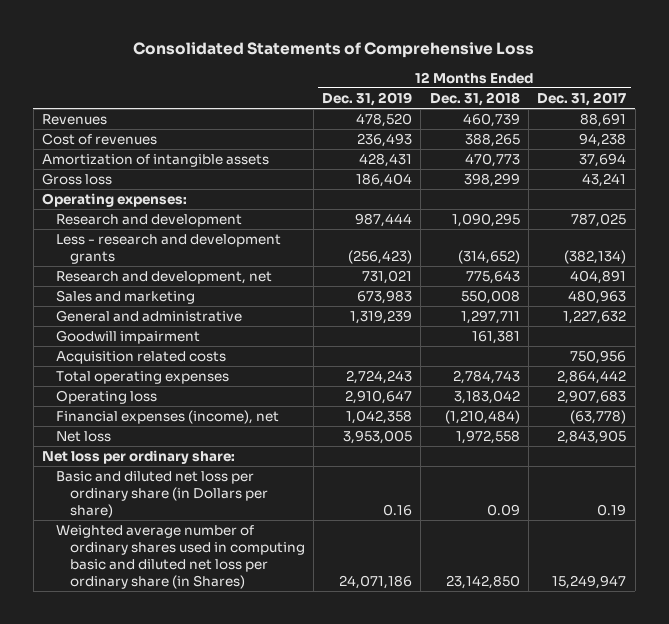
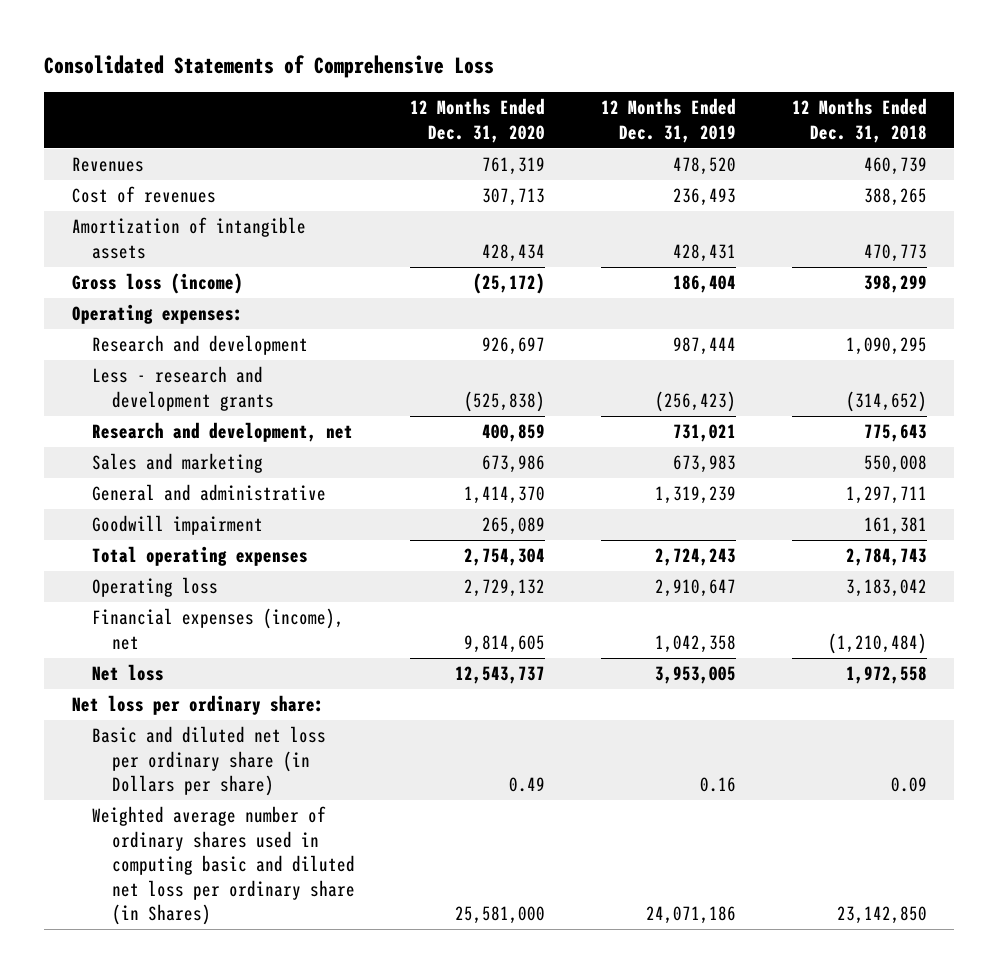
[537,91,627,106] Dec. 31, 2017 -> none
none -> [410,98,546,143] 12 Months Ended Dec. 31, 2020
[42,173,113,186] Gross loss -> [71,273,243,295] Gross loss (income)
[55,351,226,365] Acquisition related costs -> none

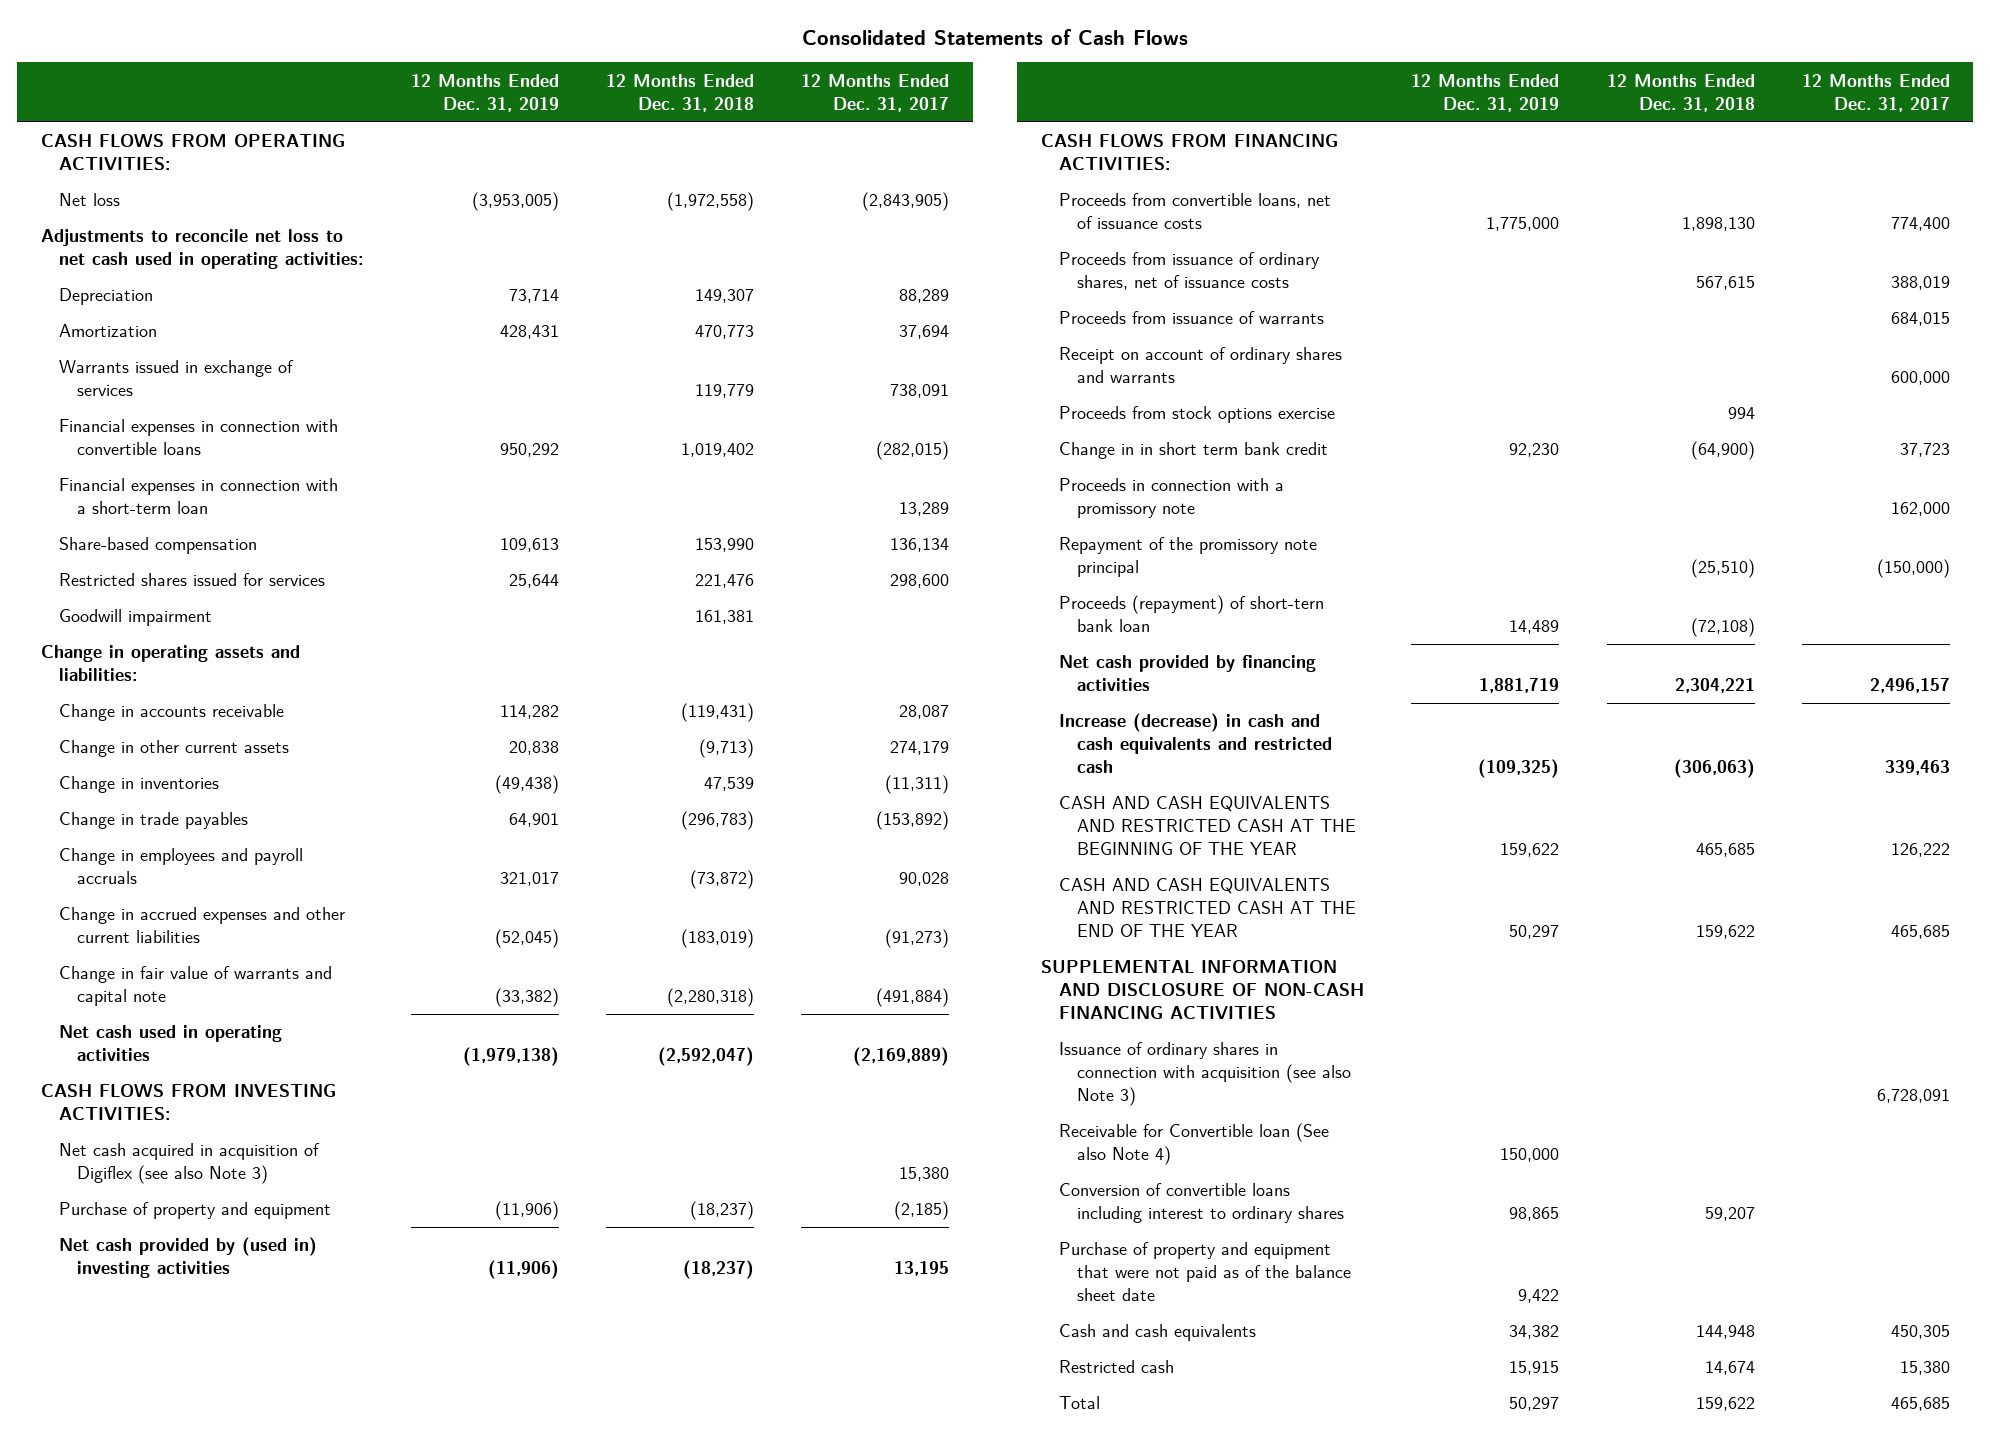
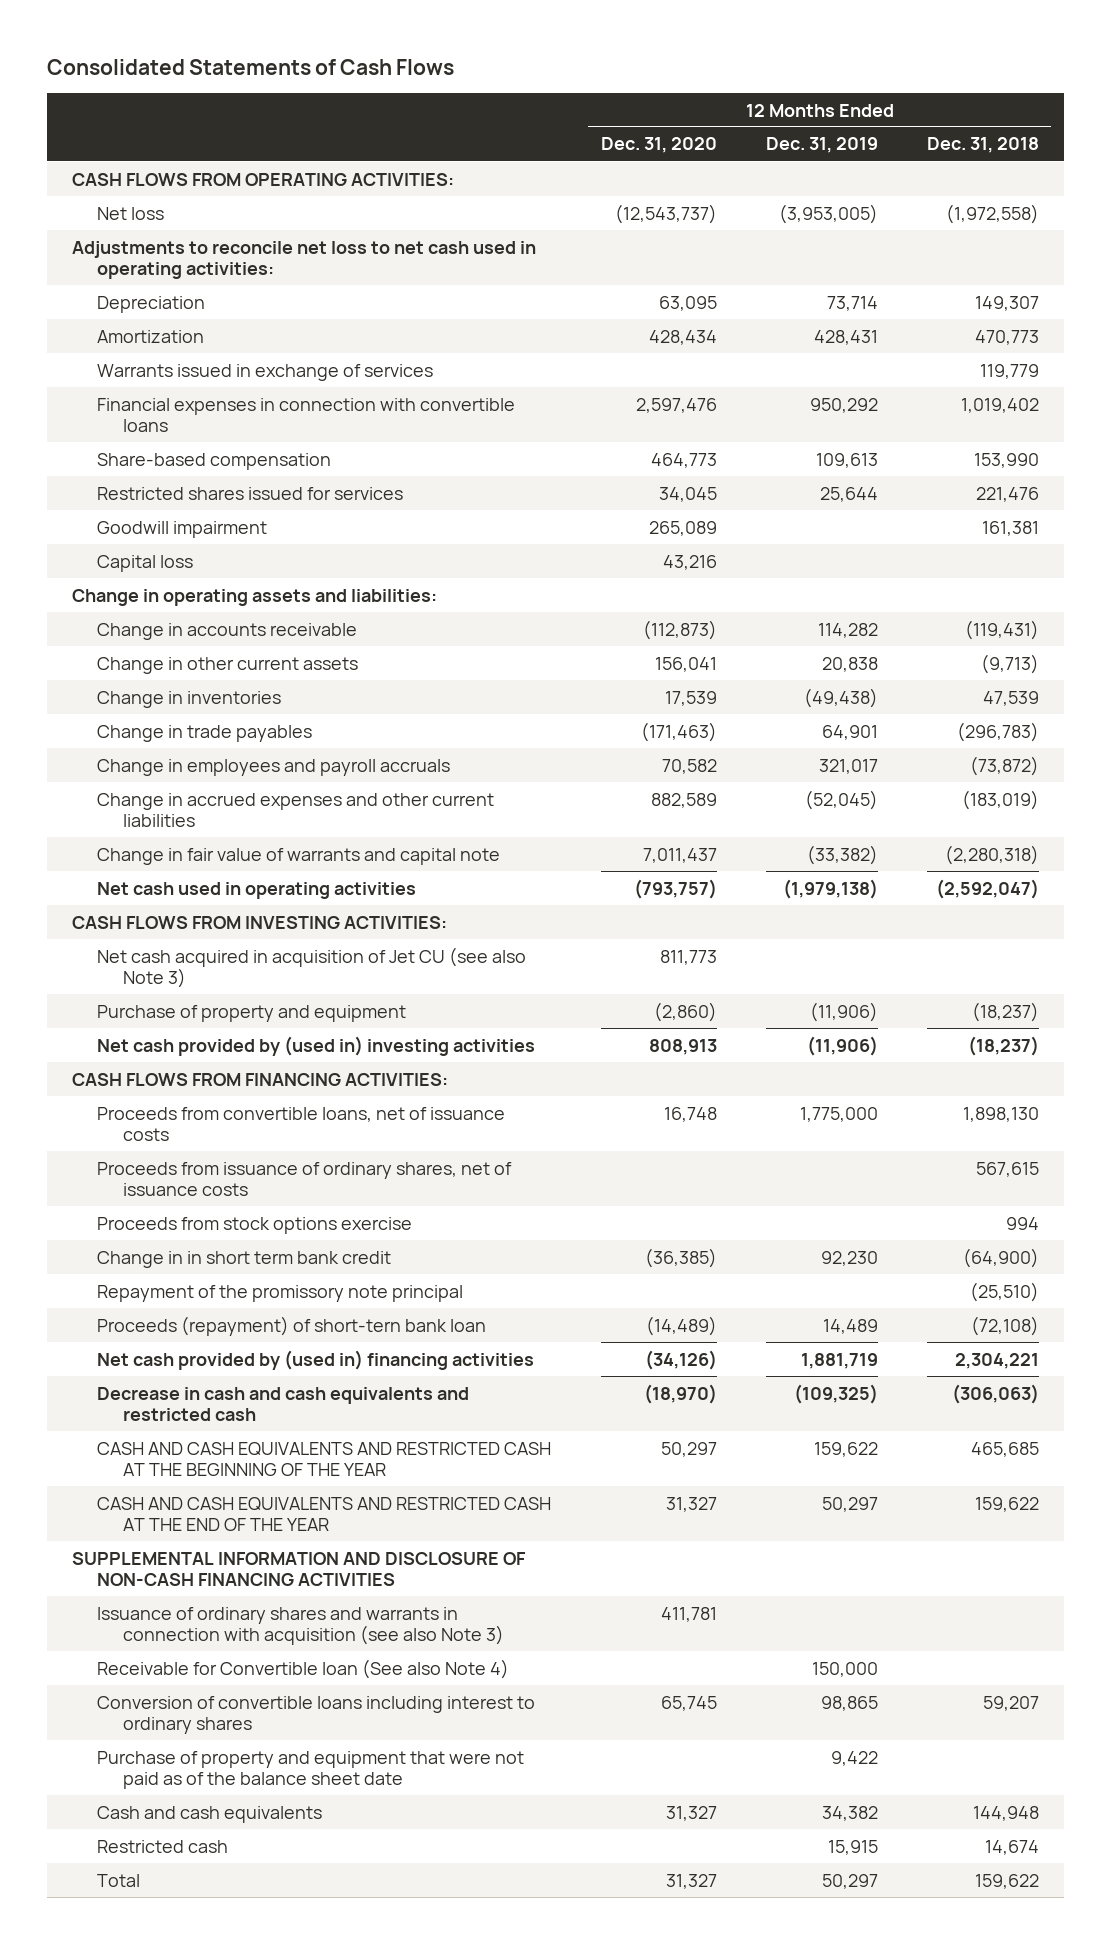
[801,73,950,112] 12 Months Ended Dec. 31, 2017 -> none
none -> [600,137,717,154] Dec. 31, 2020
[58,478,338,515] Financial expenses in connection with a short-term loan -> none
none -> [97,554,194,572] Capital loss
[58,1143,320,1185] Net cash acquired in acquisition of Digiflex (see also Note 3) -> [97,946,527,988] Net cash acquired in acquisition of Jet CU (see also Note 3)
[1059,311,1325,325] Proceeds from issuance of warrants -> none
[1059,347,1343,384] Receipt on account of ordinary shares and warrants -> none
[1059,478,1285,519] Proceeds in connection with a promissory note -> none
[1059,655,1317,692] Net cash provided by financing activities -> [97,1349,535,1370] Net cash provided by (used in) financing activities
[1059,713,1333,774] Increase (decrease) in cash and cash equivalents and restricted cash -> [97,1386,470,1421] Decrease in cash and cash equivalents and restricted cash
[1059,1042,1352,1107] Issuance of ordinary shares in connection with acquisition (see also Note 3) -> [97,1606,504,1645] Issuance of ordinary shares and warrants in connection with acquisition (see also Note 3)

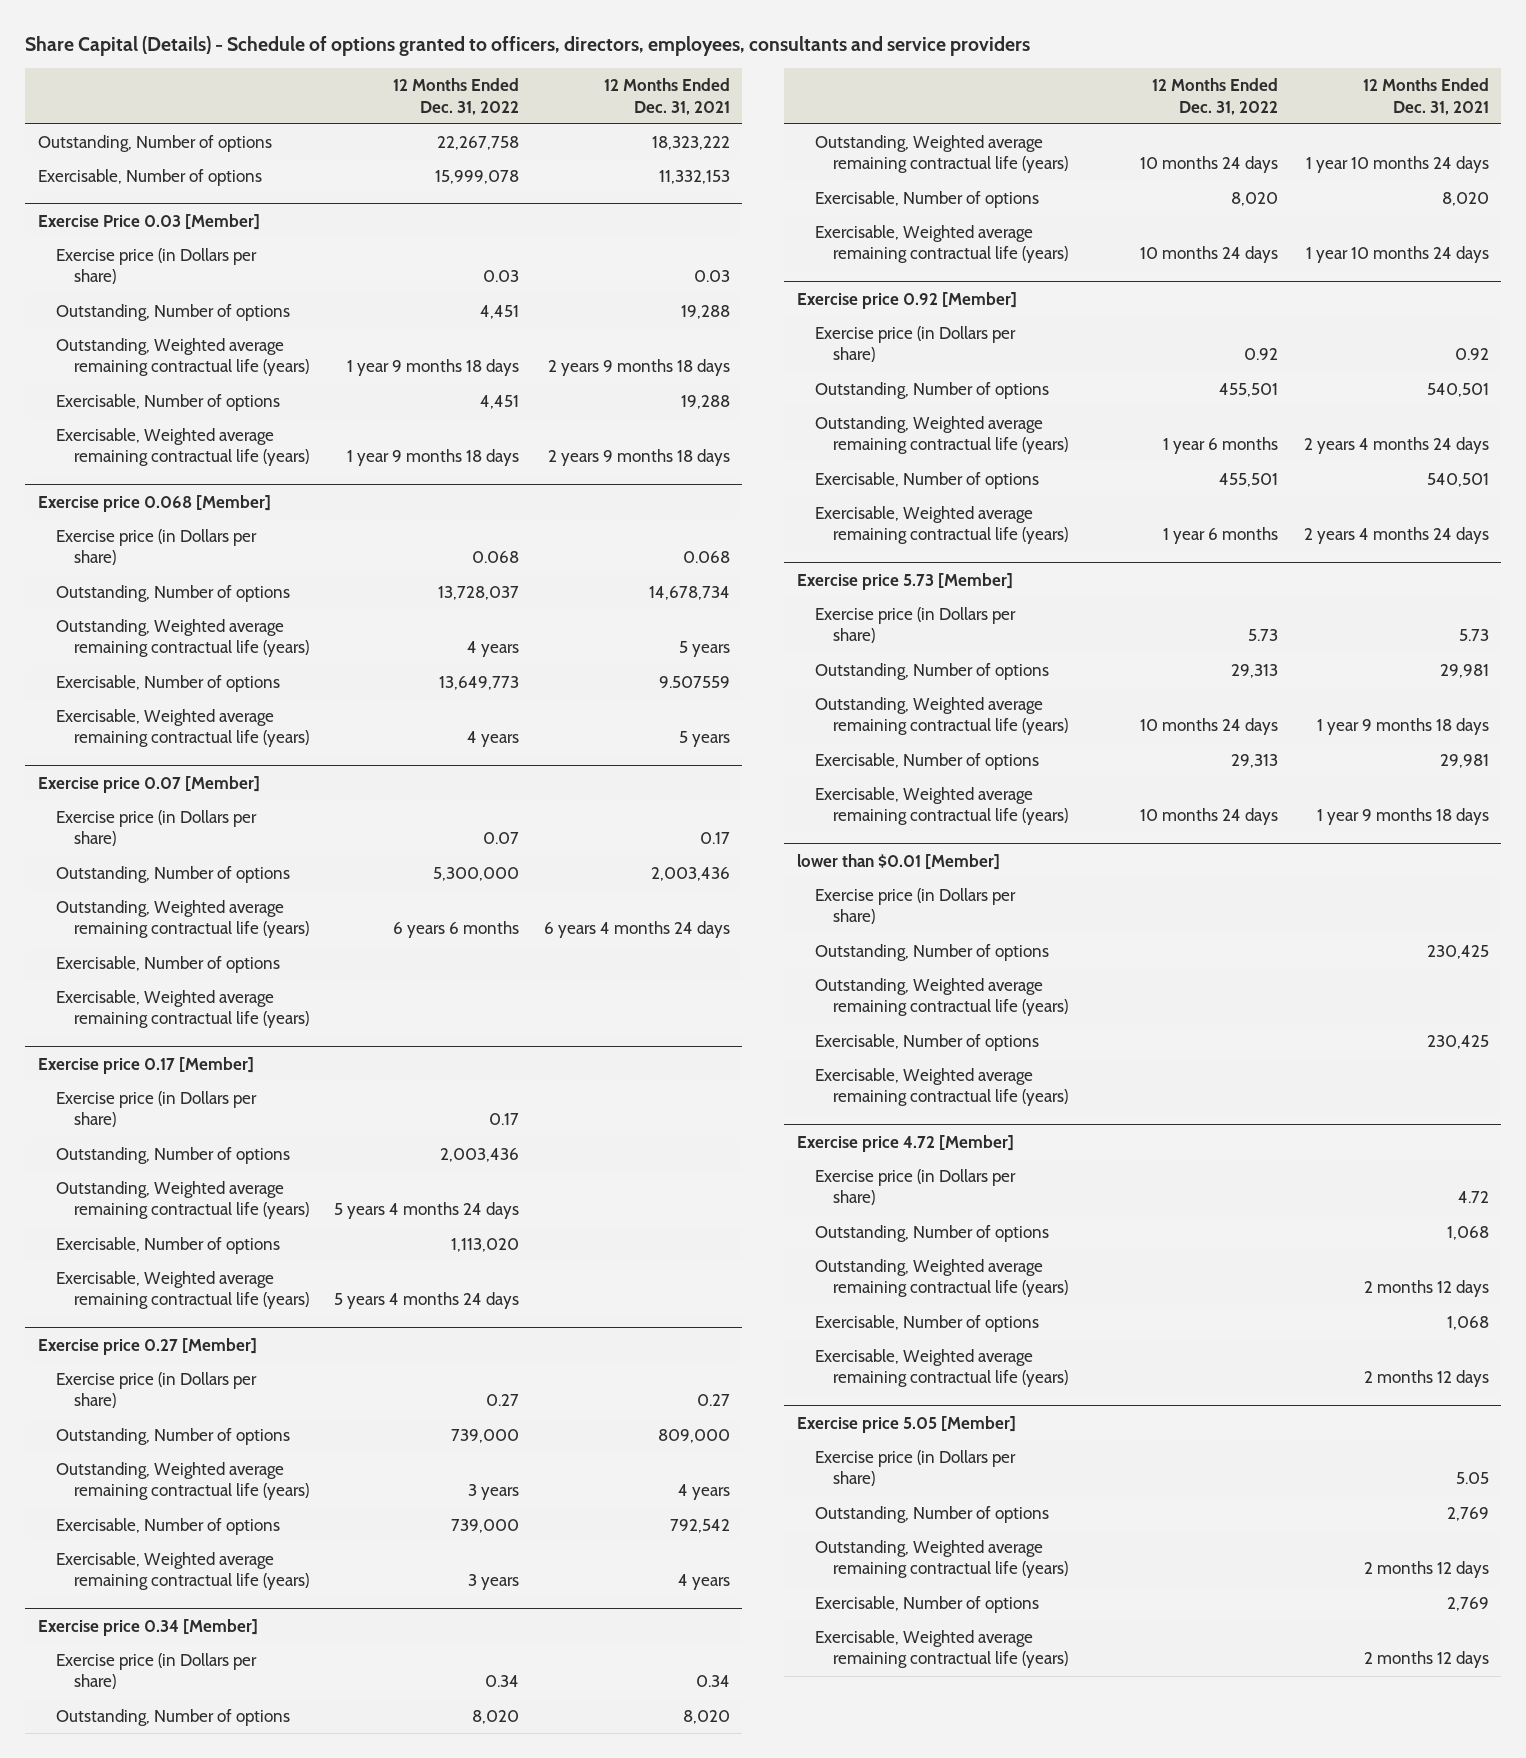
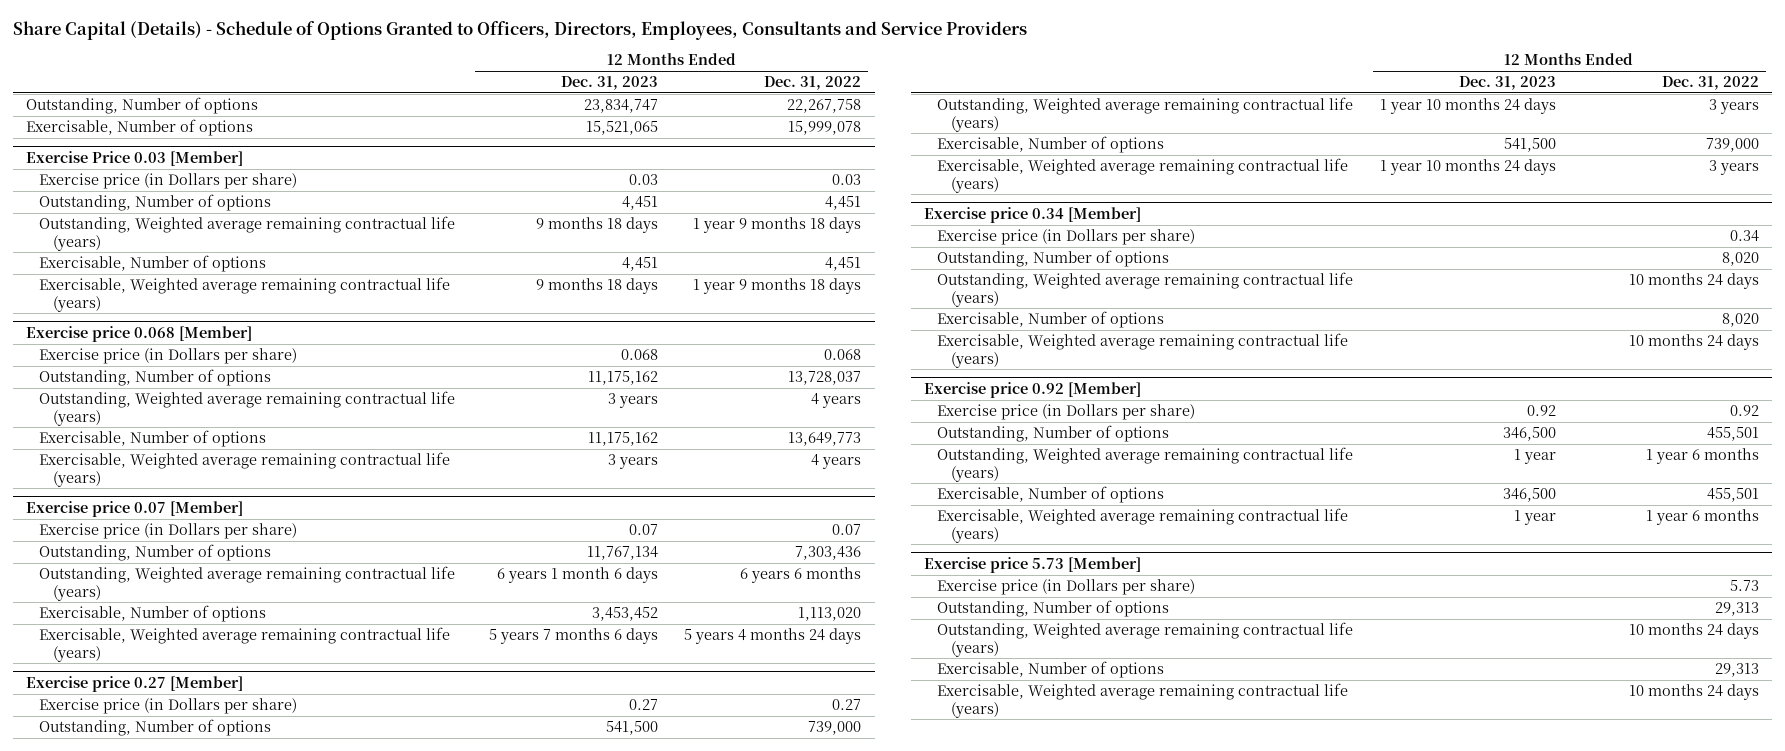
[25,36,1031,57] Share Capital (Details) - Schedule of options granted to officers, directors, employees, consultants and service providers -> [12,21,1027,41] Share Capital (Details) - Schedule of Options Granted to Officers, Directors, Employees, Consultants and Service Providers
[603,78,730,115] 12 Months Ended Dec. 31, 2021 -> none
none -> [560,76,658,91] Dec. 31, 2023
[432,867,519,882] 5,300,000 -> [795,546,862,561] 7,303,436
[55,956,280,974] Exercisable, Number of options -> none
[55,990,309,1029] Exercisable, Weighted average remaining contractual life (years) -> none
[37,1056,254,1074] Exercise price 0.17 [Member] -> none
[55,1091,257,1128] Exercise price (in Dollars per share) -> none
[55,1147,290,1165] Outstanding, Number of options -> none
[55,1181,309,1220] Outstanding, Weighted average remaining contractual life (years) -> none
[796,853,1000,870] lower than $0.01 [Member] -> none
[814,888,1016,925] Exercise price (in Dollars per share) -> none
[814,944,1049,962] Outstanding, Number of options -> none
[814,978,1068,1017] Outstanding, Weighted average remaining contractual life (years) -> none
[814,1034,1039,1052] Exercisable, Number of options -> none
[814,1068,1068,1107] Exercisable, Weighted average remaining contractual life (years) -> none
[796,1134,1014,1152] Exercise price 4.72 [Member] -> none
[814,1169,1016,1206] Exercise price (in Dollars per share) -> none
[814,1225,1049,1243] Outstanding, Number of options -> none
[814,1259,1068,1298] Outstanding, Weighted average remaining contractual life (years) -> none
[814,1315,1039,1333] Exercisable, Number of options -> none
[814,1349,1068,1388] Exercisable, Weighted average remaining contractual life (years) -> none
[796,1415,1016,1433] Exercise price 5.05 [Member] -> none
[814,1450,1016,1487] Exercise price (in Dollars per share) -> none
[814,1506,1049,1524] Outstanding, Number of options -> none
[814,1540,1068,1579] Outstanding, Weighted average remaining contractual life (years) -> none
[814,1596,1039,1614] Exercisable, Number of options -> none
[814,1630,1068,1669] Exercisable, Weighted average remaining contractual life (years) -> none

